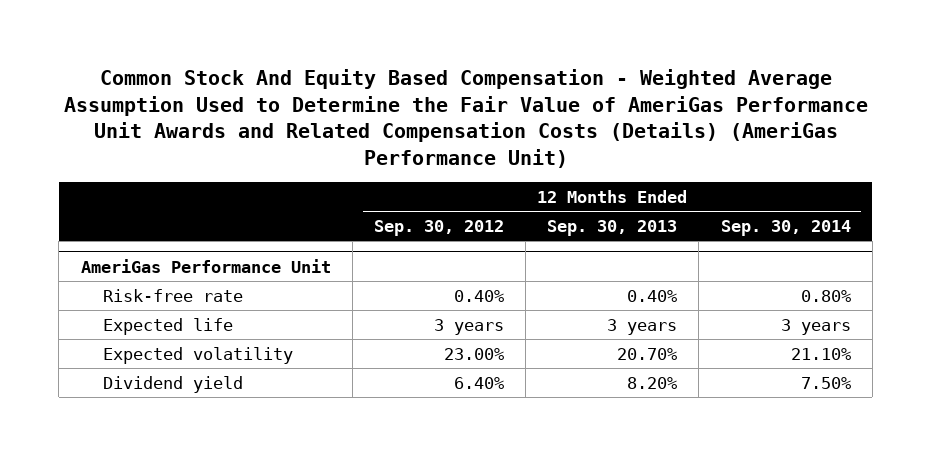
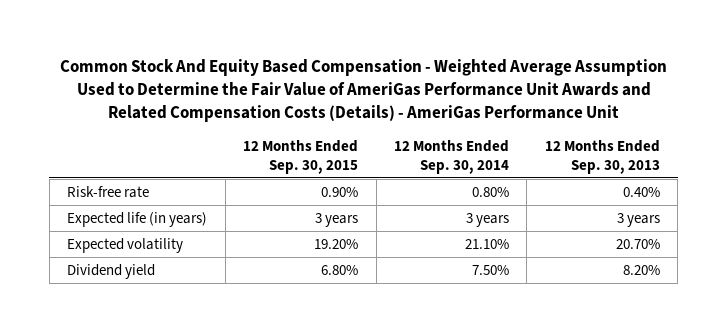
[63,69,868,168] Common Stock And Equity Based Compensation - Weighted Average Assumption Used to Determine the Fair Value of AmeriGas Performance Unit Awards and Related Compensation Costs (Details) (AmeriGas Performance Unit) -> [59,59,667,123] Common Stock And Equity Based Compensation - Weighted Average Assumption Used to Determine the Fair Value of AmeriGas Performance Unit Awards and Related Compensation Costs (Details) - AmeriGas Performance Unit
[373,219,504,236] Sep. 30, 2012 -> none
none -> [243,139,359,174] 12 Months Ended Sep. 30, 2015
[80,258,331,273] AmeriGas Performance Unit -> none
[103,317,234,335] Expected life -> [67,211,208,227] Expected life (in years)

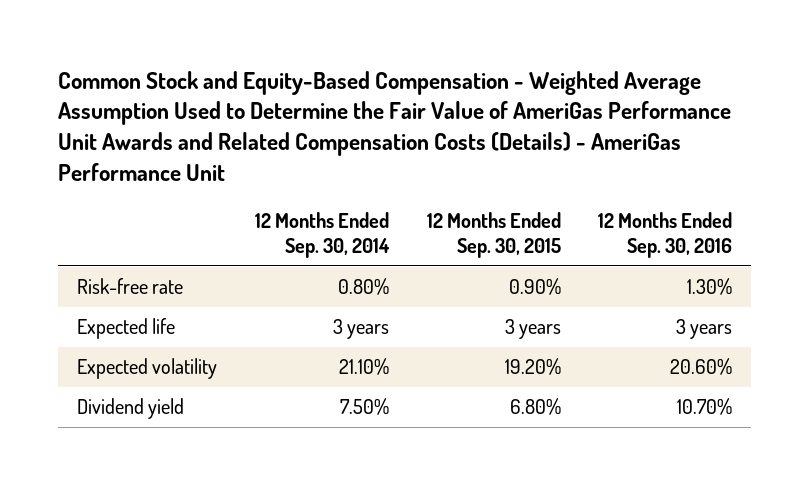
[59,59,667,123] Common Stock And Equity Based Compensation - Weighted Average Assumption Used to Determine the Fair Value of AmeriGas Performance Unit Awards and Related Compensation Costs (Details) - AmeriGas Performance Unit -> [57,70,731,181] Common Stock and Equity-Based Compensation - Weighted Average Assumption Used to Determine the Fair Value of AmeriGas Performance Unit Awards and Related Compensation Costs (Details) - AmeriGas Performance Unit
[544,139,660,174] 12 Months Ended Sep. 30, 2013 -> none
none -> [598,211,733,259] 12 Months Ended Sep. 30, 2016
[67,211,208,227] Expected life (in years) -> [76,318,175,340] Expected life

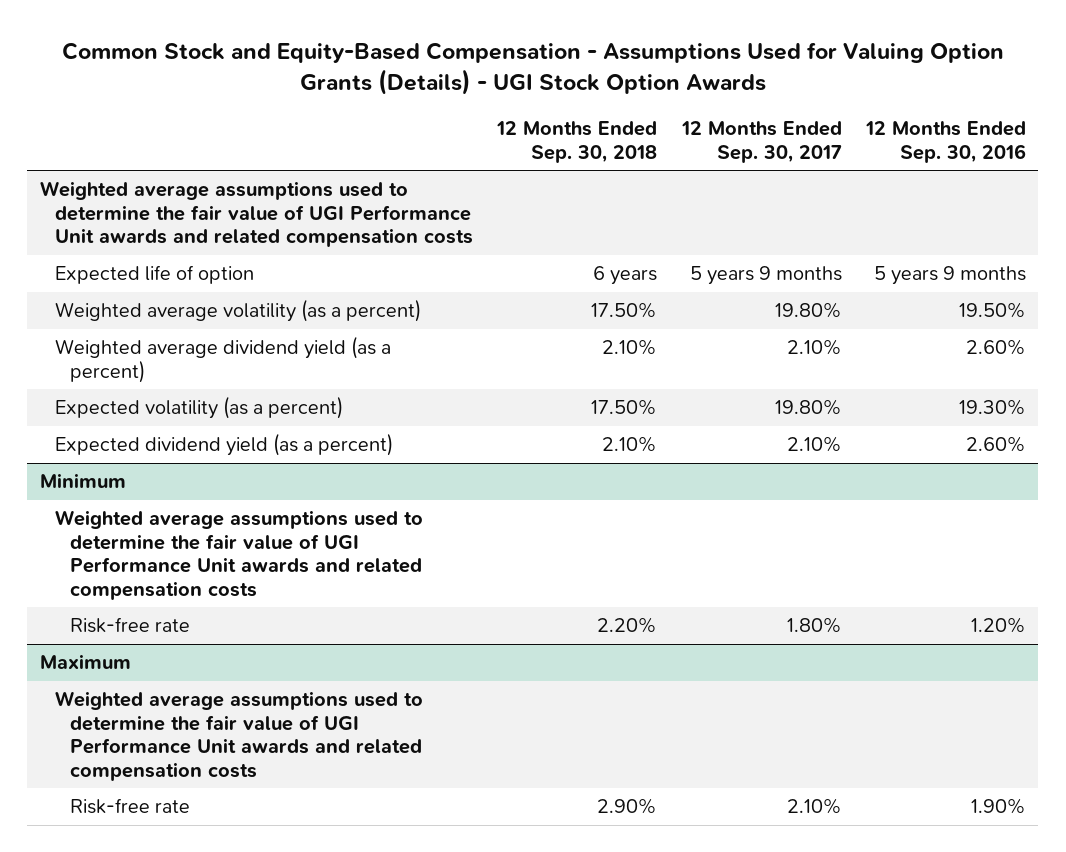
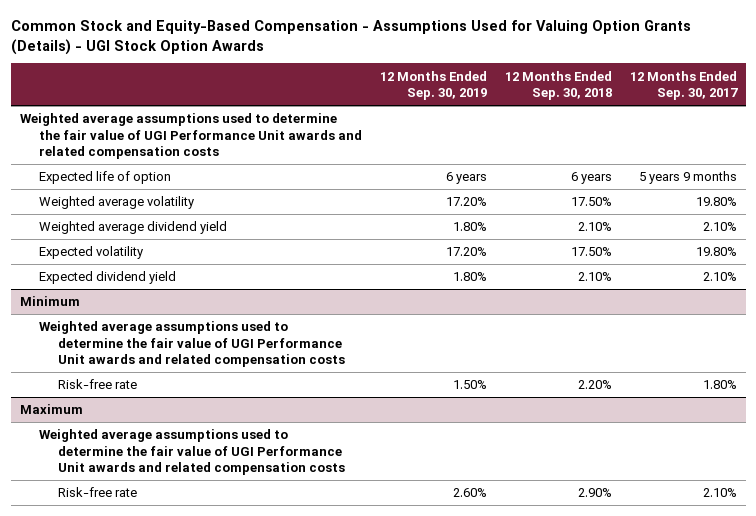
[865,121,1027,163] 12 Months Ended Sep. 30, 2016 -> none
none -> [379,70,487,100] 12 Months Ended Sep. 30, 2019
[54,299,421,323] Weighted average volatility (as a percent) -> [38,196,194,210] Weighted average volatility
[54,336,391,383] Weighted average dividend yield (as a percent) -> [38,221,227,235] Weighted average dividend yield
[54,396,343,420] Expected volatility (as a percent) -> [38,246,143,260] Expected volatility
[54,433,393,457] Expected dividend yield (as a percent) -> [38,271,176,285] Expected dividend yield

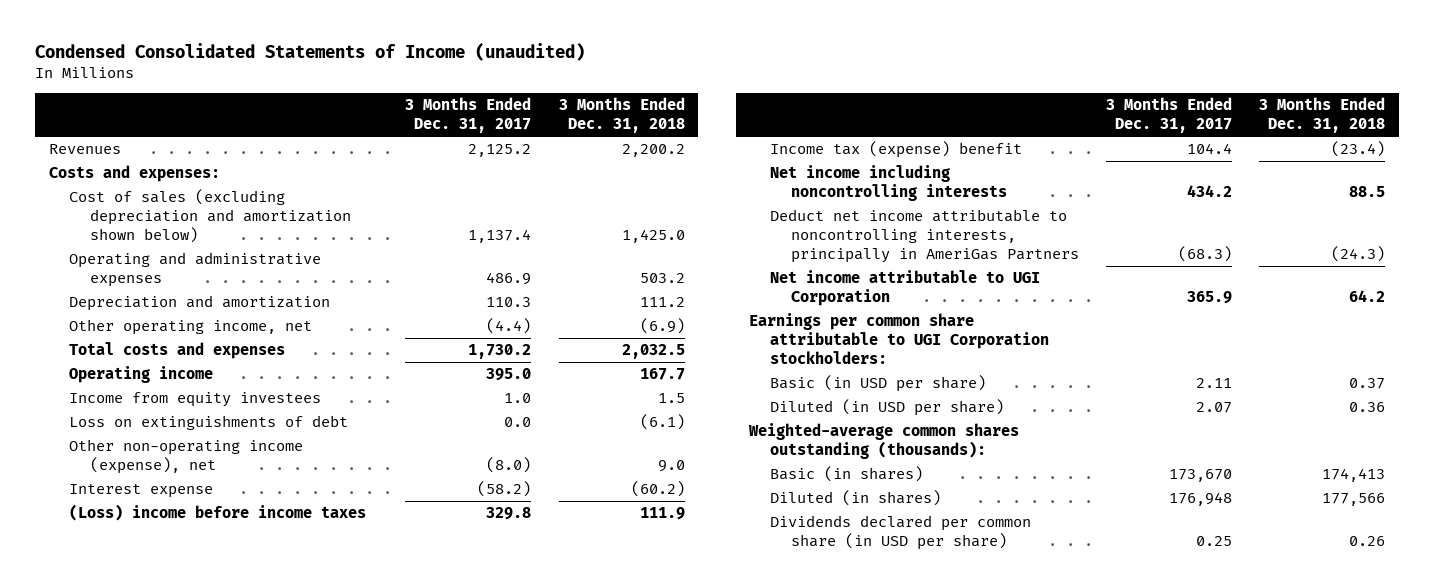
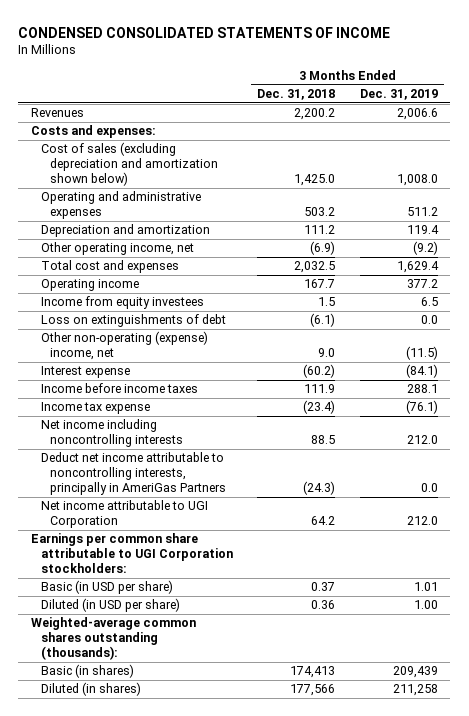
[34,43,585,62] Condensed Consolidated Statements of Income (unaudited) -> [18,26,391,38] CONDENSED CONSOLIDATED STATEMENTS OF INCOME
[405,97,532,134] 3 Months Ended Dec. 31, 2017 -> none
none -> [359,89,438,101] Dec. 31, 2019
[69,342,286,360] Total costs and expenses -> [40,260,179,274] Total cost and expenses
[69,439,304,475] Other non-operating income (expense), net -> [40,331,208,361] Other non-operating (expense) income, net
[69,504,367,522] (Loss) income before income taxes -> [40,383,198,394] Income before income taxes
[770,141,1023,159] Income tax (expense) benefit -> [40,402,150,415] Income tax expense
[770,515,1032,551] Dividends declared per common share (in USD per share) -> none

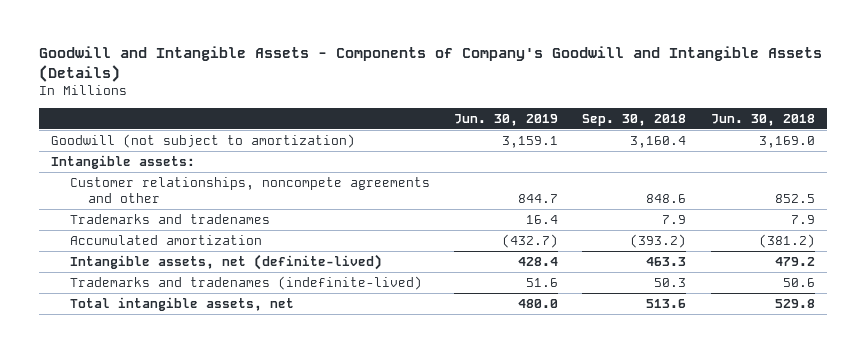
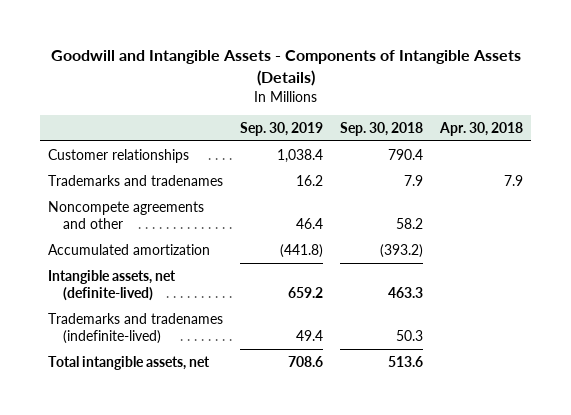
[38,46,822,82] Goodwill and Intangible Assets - Components of Company's Goodwill and Intangible Assets (Details) -> [50,50,521,86] Goodwill and Intangible Assets - Components of Intangible Assets (Details)
[453,113,558,126] Jun. 30, 2019 -> none
[710,113,815,126] Jun. 30, 2018 -> none
none -> [240,122,324,137] Sep. 30, 2019
none -> [438,122,523,137] Apr. 30, 2018
[50,133,355,148] Goodwill (not subject to amortization) -> none
[50,154,195,169] Intangible assets: -> none
[69,176,430,203] Customer relationships, noncompete agreements and other -> [48,148,190,163] Customer relationships
[646,193,687,203] 848.6 -> [388,148,424,160] 790.4
none -> [48,200,205,229] Noncompete agreements and other

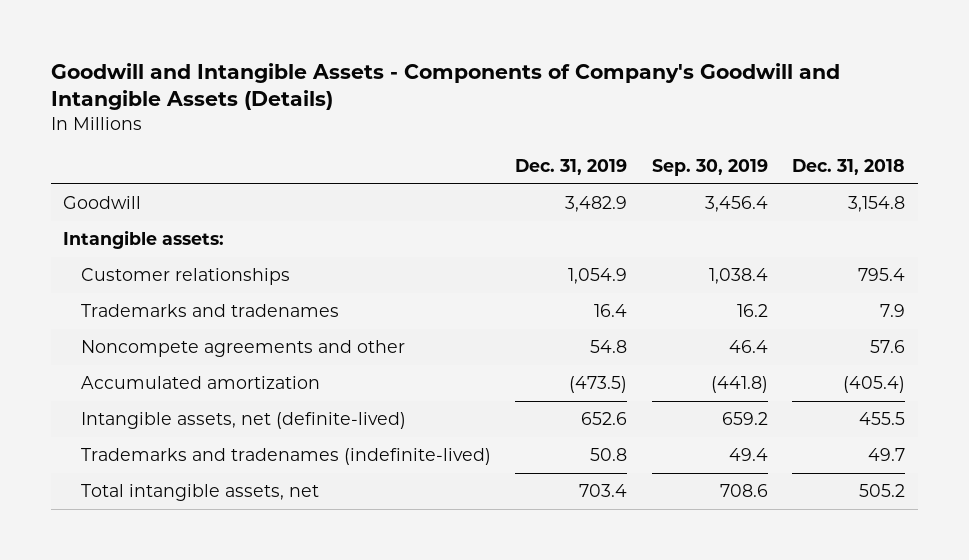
[50,50,521,86] Goodwill and Intangible Assets - Components of Intangible Assets (Details) -> [51,62,841,111] Goodwill and Intangible Assets - Components of Company's Goodwill and Intangible Assets (Details)
[340,122,424,137] Sep. 30, 2018 -> none
[438,122,523,137] Apr. 30, 2018 -> none
none -> [515,158,628,175] Dec. 31, 2019
none -> [792,158,906,175] Dec. 31, 2018
none -> [63,196,142,210] Goodwill
none -> [63,230,225,250] Intangible assets:

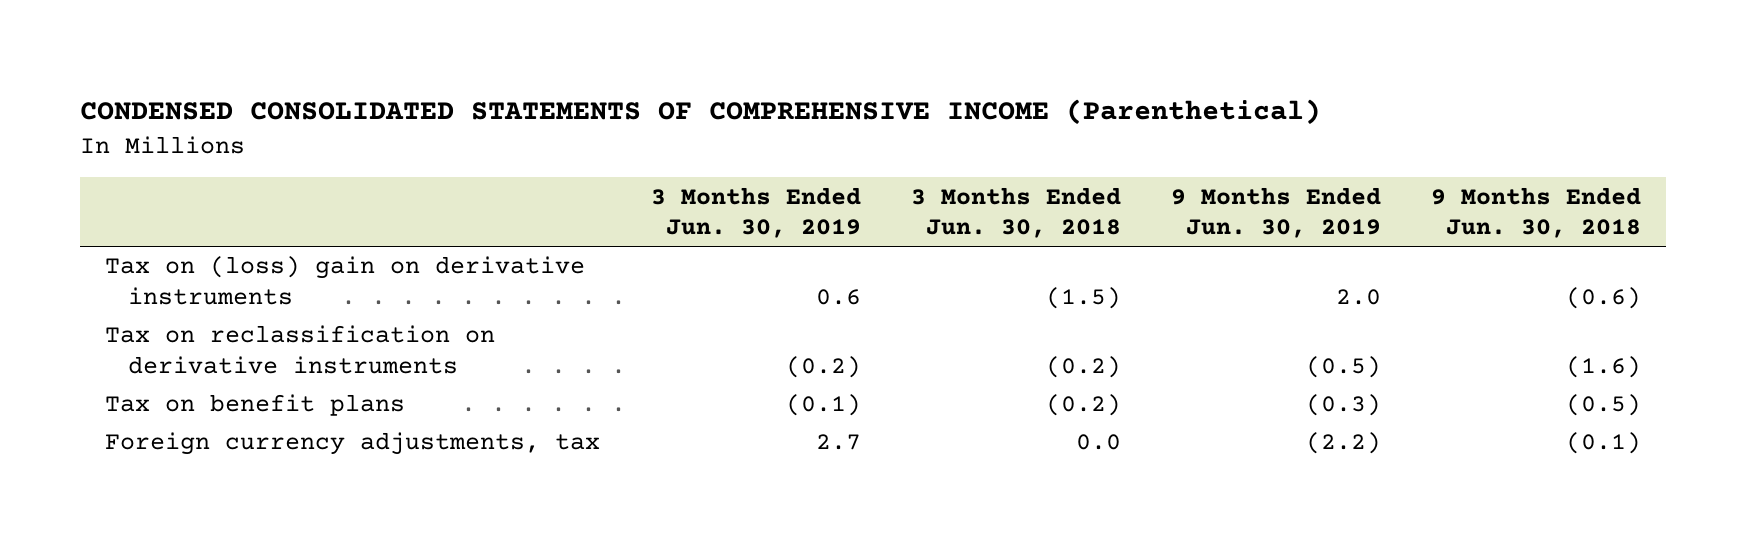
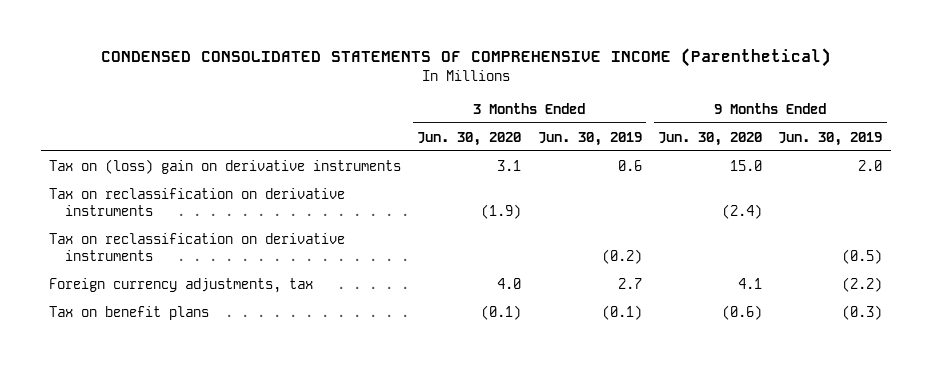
[910,186,1121,239] 3 Months Ended Jun. 30, 2018 -> none
[1431,186,1642,239] 9 Months Ended Jun. 30, 2018 -> none
none -> [417,131,522,146] Jun. 30, 2020
none -> [658,131,763,146] Jun. 30, 2020
none -> [48,187,345,216] Tax on reclassification on derivative instruments
[105,394,406,417] Tax on benefit plans -> [48,305,209,320] Tax on benefit plans

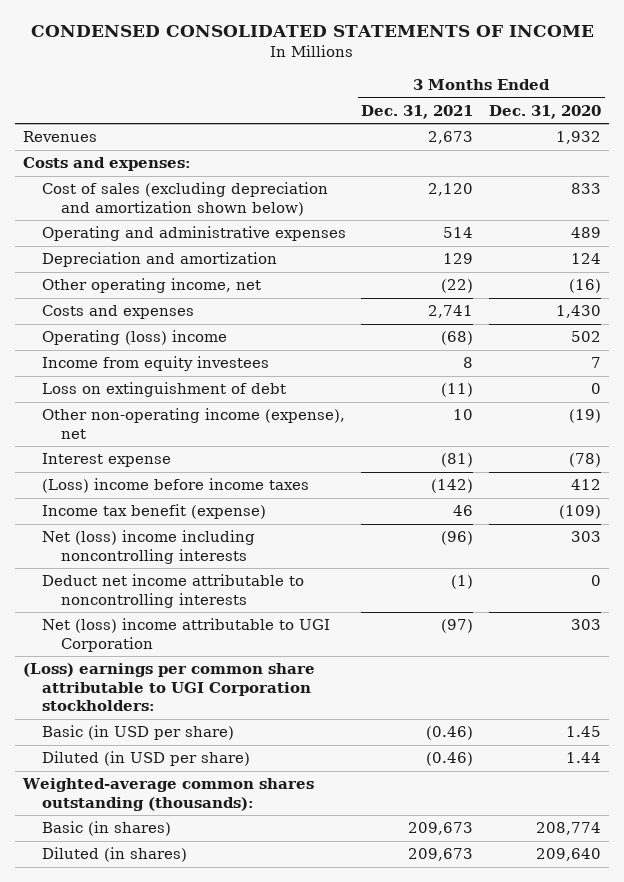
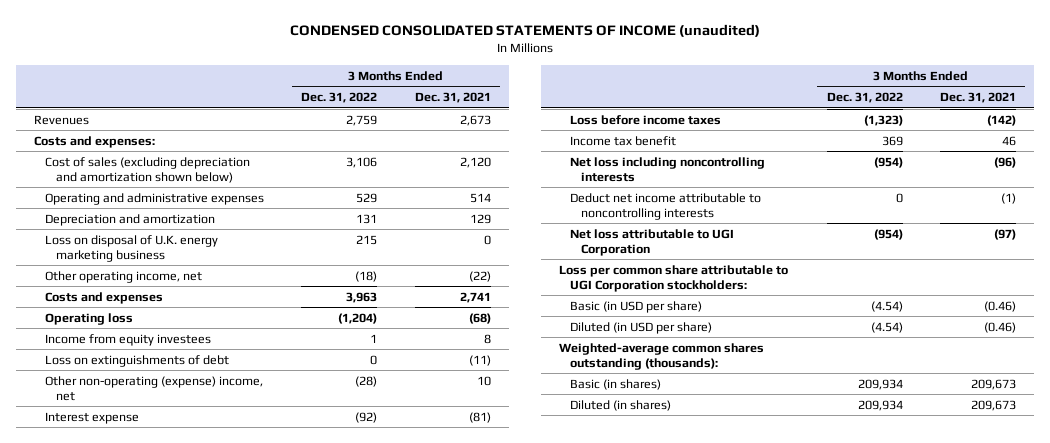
[30,25,594,38] CONDENSED CONSOLIDATED STATEMENTS OF INCOME -> [290,24,761,38] CONDENSED CONSOLIDATED STATEMENTS OF INCOME (unaudited)
[488,104,601,119] Dec. 31, 2020 -> none
none -> [301,92,378,104] Dec. 31, 2022
none -> [45,234,219,262] Loss on disposal of U.K. energy marketing business
[41,330,227,346] Operating (loss) income -> [45,312,134,325] Operating loss
[41,382,286,398] Loss on extinguishment of debt -> [45,354,230,367] Loss on extinguishments of debt
[41,408,345,439] Other non-operating income (expense), net -> [45,375,264,401] Other non-operating (expense) income, net
[41,478,309,494] (Loss) income before income taxes -> [570,114,722,125] Loss before income taxes
[41,504,266,520] Income tax benefit (expense) -> [570,135,677,146] Income tax benefit
[41,530,255,564] Net (loss) income including noncontrolling interests -> [570,156,766,182] Net loss including noncontrolling interests
[41,618,330,652] Net (loss) income attributable to UGI Corporation -> [570,228,735,256] Net loss attributable to UGI Corporation
[22,663,315,712] (Loss) earnings per common share attributable to UGI Corporation stockholders: -> [559,264,789,292] Loss per common share attributable to UGI Corporation stockholders:

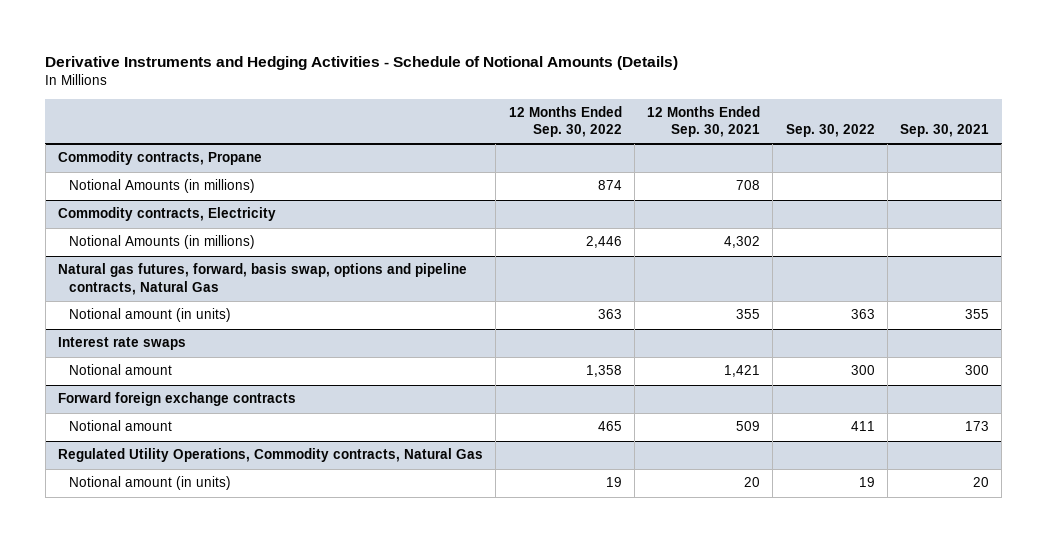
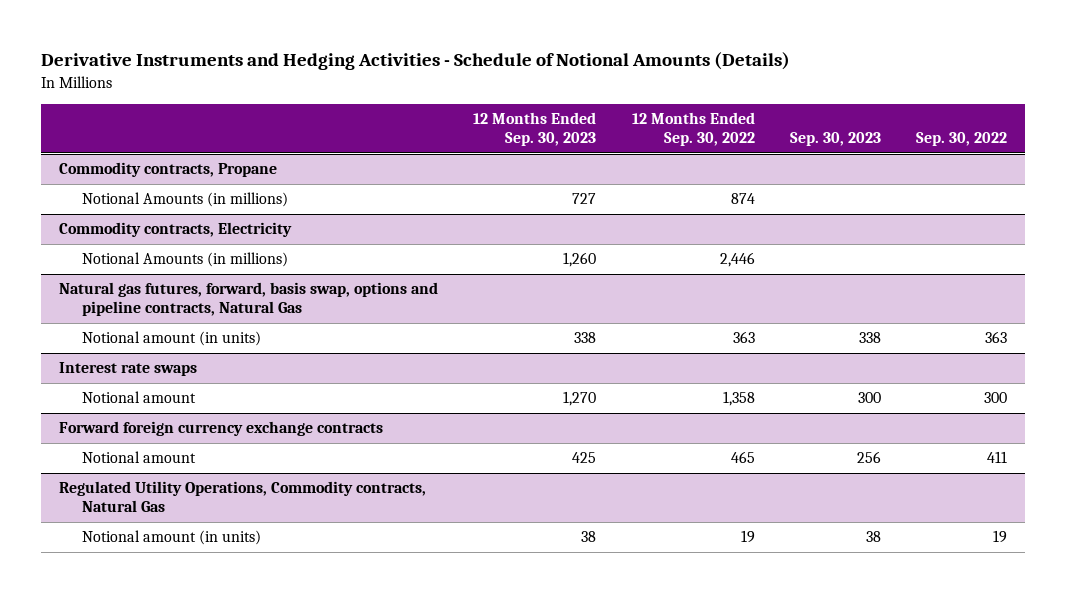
[647,106,761,138] 12 Months Ended Sep. 30, 2021 -> none
[900,124,990,138] Sep. 30, 2021 -> none
none -> [473,112,597,147] 12 Months Ended Sep. 30, 2023
none -> [789,132,881,147] Sep. 30, 2023
[58,392,297,407] Forward foreign exchange contracts -> [59,421,384,437] Forward foreign currency exchange contracts

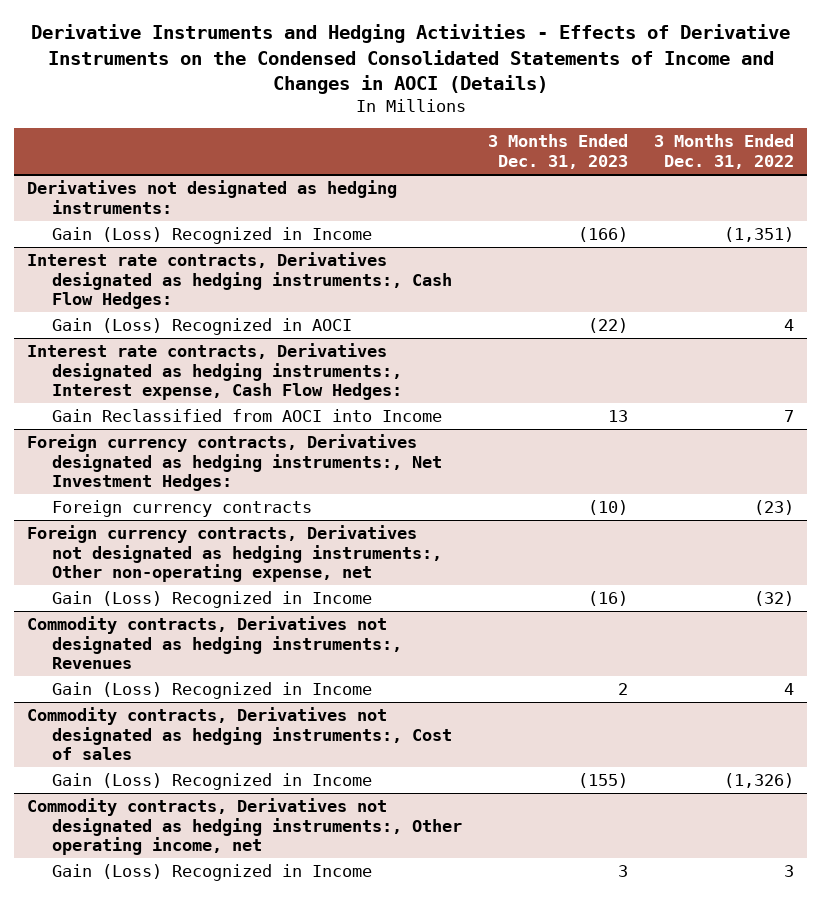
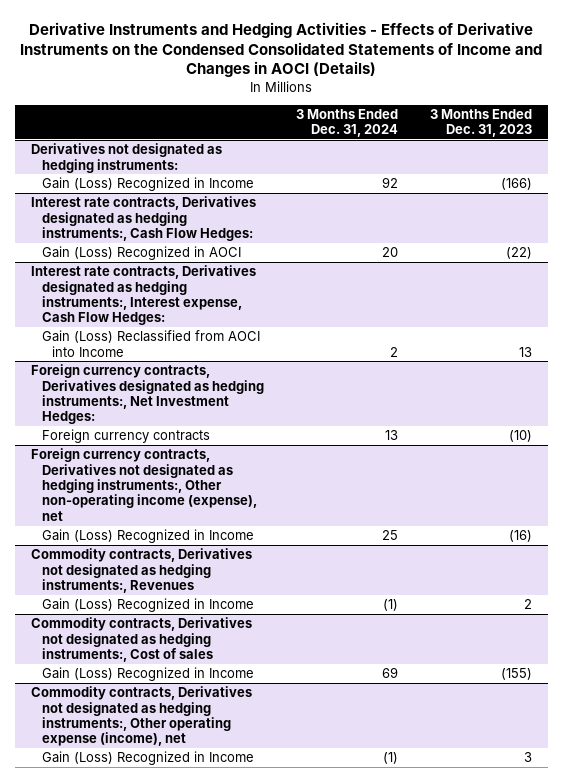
[654,134,795,169] 3 Months Ended Dec. 31, 2022 -> none
none -> [295,108,398,138] 3 Months Ended Dec. 31, 2024
[51,409,442,423] Gain Reclassified from AOCI into Income -> [41,330,260,357] Gain (Loss) Reclassified from AOCI into Income
[27,525,442,583] Foreign currency contracts, Derivatives not designated as hedging instruments:, Other non-operating expense, net -> [30,448,257,521] Foreign currency contracts, Derivatives not designated as hedging instruments:, Other non-operating income (expense), net
[27,798,462,856] Commodity contracts, Derivatives not designated as hedging instruments:, Other operating income, net -> [30,686,252,747] Commodity contracts, Derivatives not designated as hedging instruments:, Other operating expense (income), net

